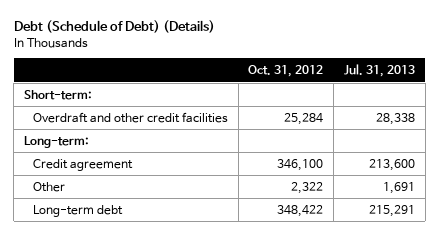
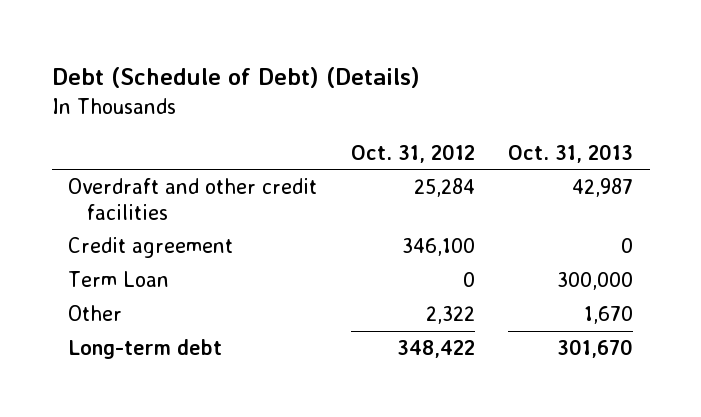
[343,64,415,78] Jul. 31, 2013 -> none
none -> [507,143,633,163] Oct. 31, 2013
[23,89,92,100] Short-term: -> none
[23,135,89,148] Long-term: -> none
none -> [68,271,170,288] Term Loan

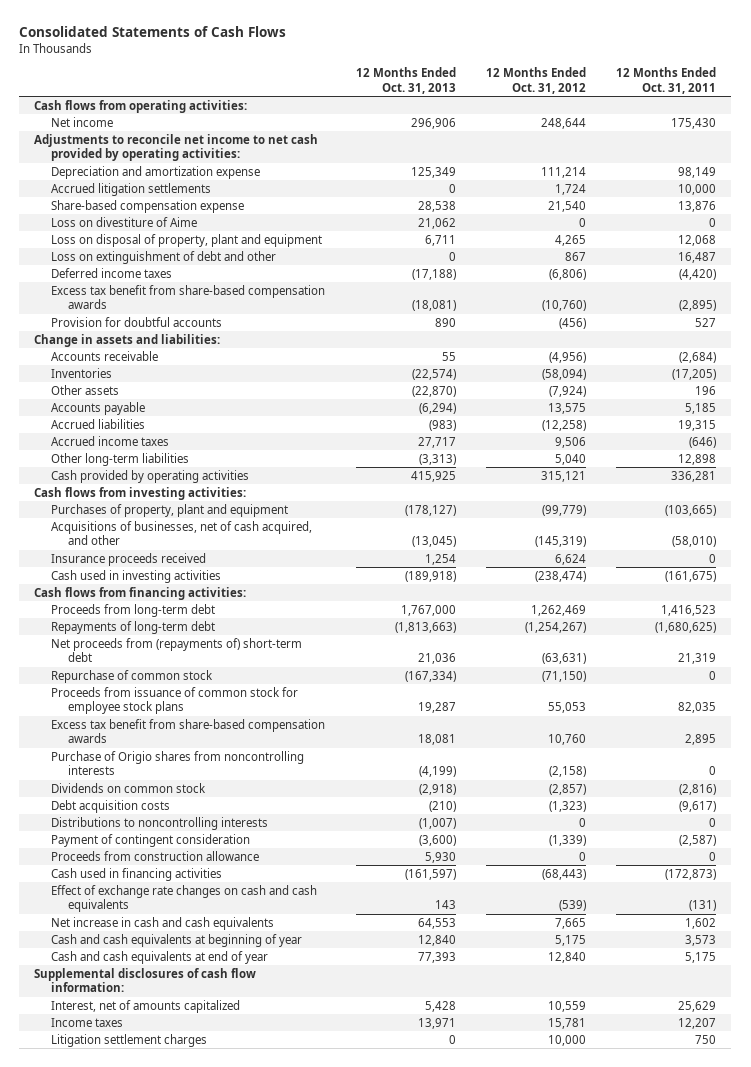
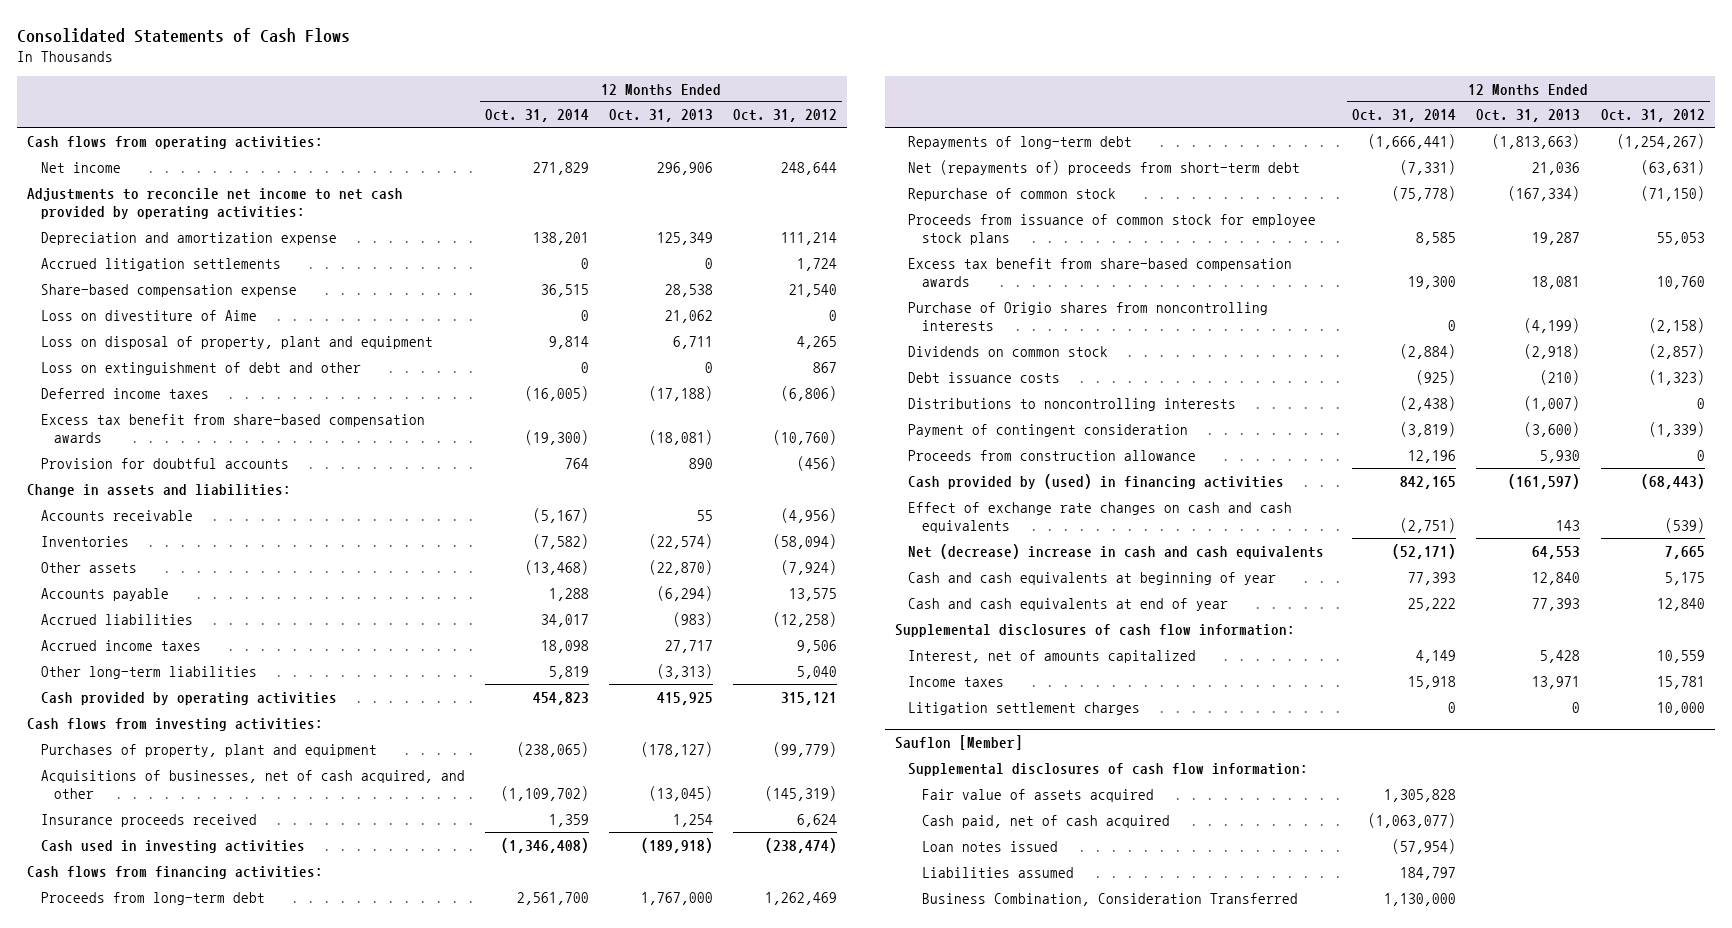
[616,66,717,94] 12 Months Ended Oct. 31, 2011 -> none
none -> [484,109,589,123] Oct. 31, 2014
[51,637,303,663] Net proceeds from (repayments of) short-term debt -> [908,159,1301,175] Net (repayments of) proceeds from short-term debt
[51,799,171,813] Debt acquisition costs -> [908,371,1061,383] Debt issuance costs
[51,867,223,881] Cash used in financing activities -> [908,473,1285,489] Cash provided by (used) in financing activities
[51,916,275,930] Net increase in cash and cash equivalents -> [908,543,1325,559] Net (decrease) increase in cash and cash equivalents
none -> [894,734,1023,750] Sauflon [Member]
none -> [908,762,1309,776] Supplemental disclosures of cash flow information:
none -> [921,788,1154,802] Fair value of assets acquired
none -> [921,814,1170,828] Cash paid, net of cash acquired
none -> [921,840,1058,852] Loan notes issued
none -> [921,866,1074,878] Liabilities assumed
none -> [921,892,1298,906] Business Combination, Consideration Transferred

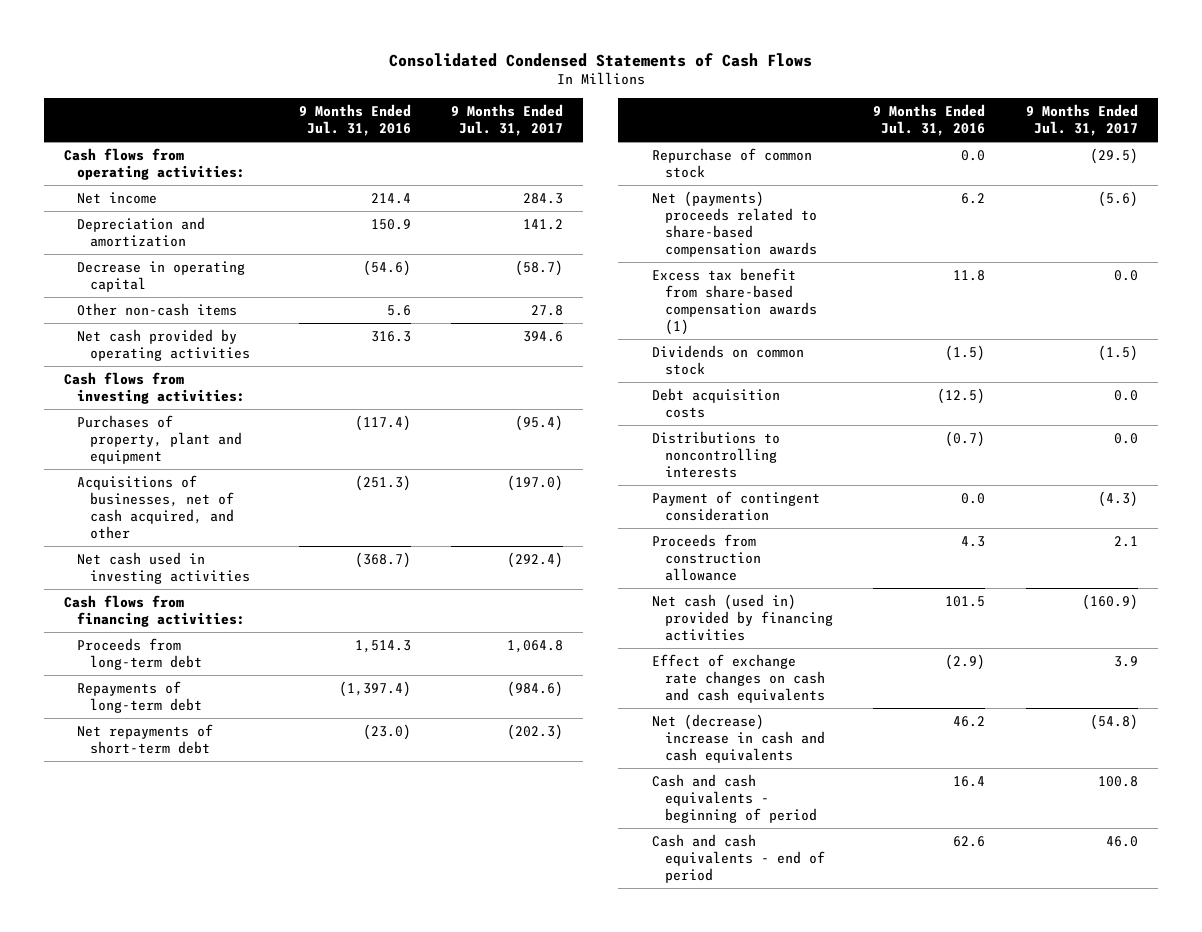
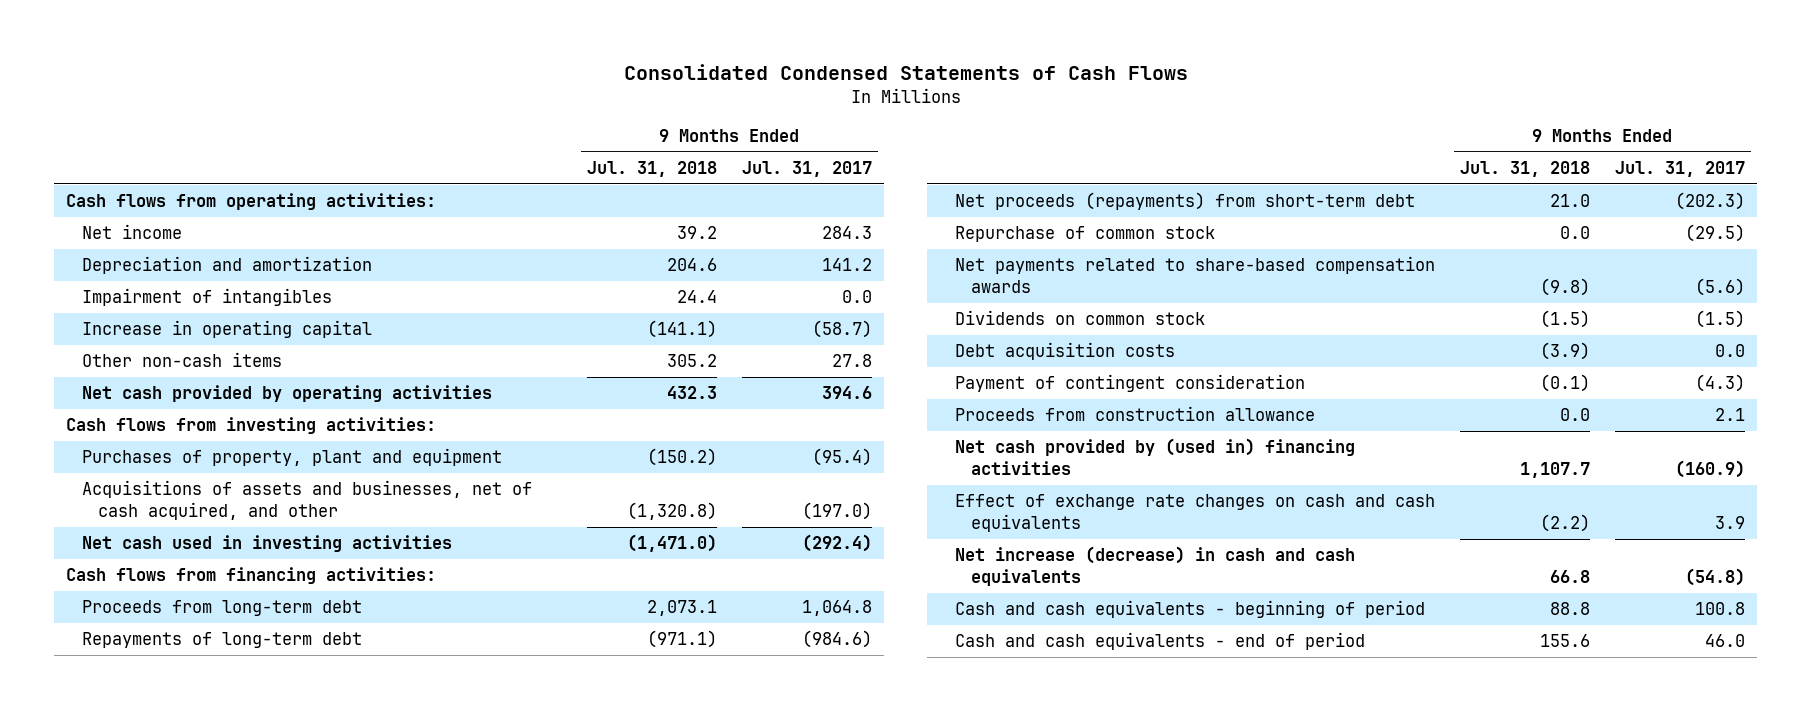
[298,104,411,137] 9 Months Ended Jul. 31, 2016 -> none
none -> [586,160,717,177] Jul. 31, 2018
none -> [81,288,332,307] Impairment of intangibles
[77,260,246,292] Decrease in operating capital -> [81,320,372,339] Increase in operating capital
[77,474,235,540] Acquisitions of businesses, net of cash acquired, and other -> [81,480,532,520] Acquisitions of assets and businesses, net of cash acquired, and other
[77,723,214,754] Net repayments of short-term debt -> [954,192,1415,211] Net proceeds (repayments) from short-term debt
[651,267,817,336] Excess tax benefit from share-based compensation awards (1) -> none
[651,190,817,258] Net (payments) proceeds related to share-based compensation awards -> [954,256,1435,293] Net payments related to share-based compensation awards
[651,430,780,479] Distributions to noncontrolling interests -> none
[651,593,833,642] Net cash (used in) provided by financing activities -> [954,438,1355,475] Net cash provided by (used in) financing activities
[651,713,825,764] Net (decrease) increase in cash and cash equivalents -> [954,546,1355,586] Net increase (decrease) in cash and cash equivalents

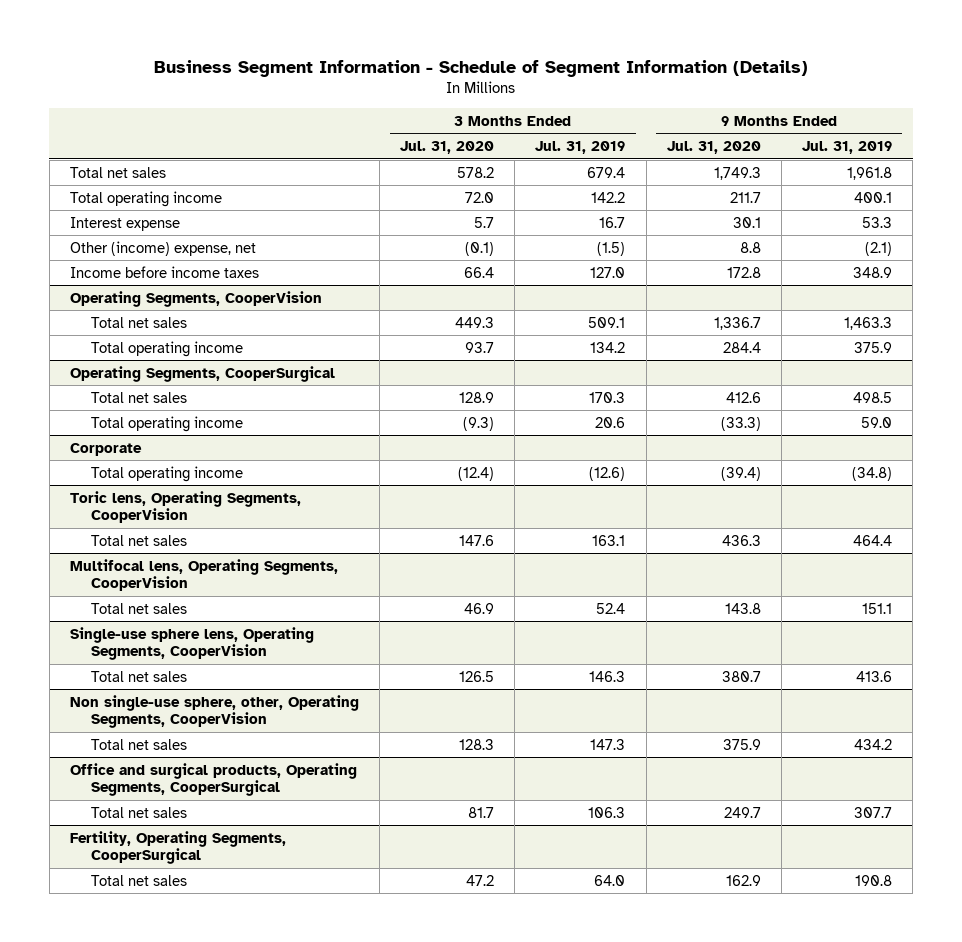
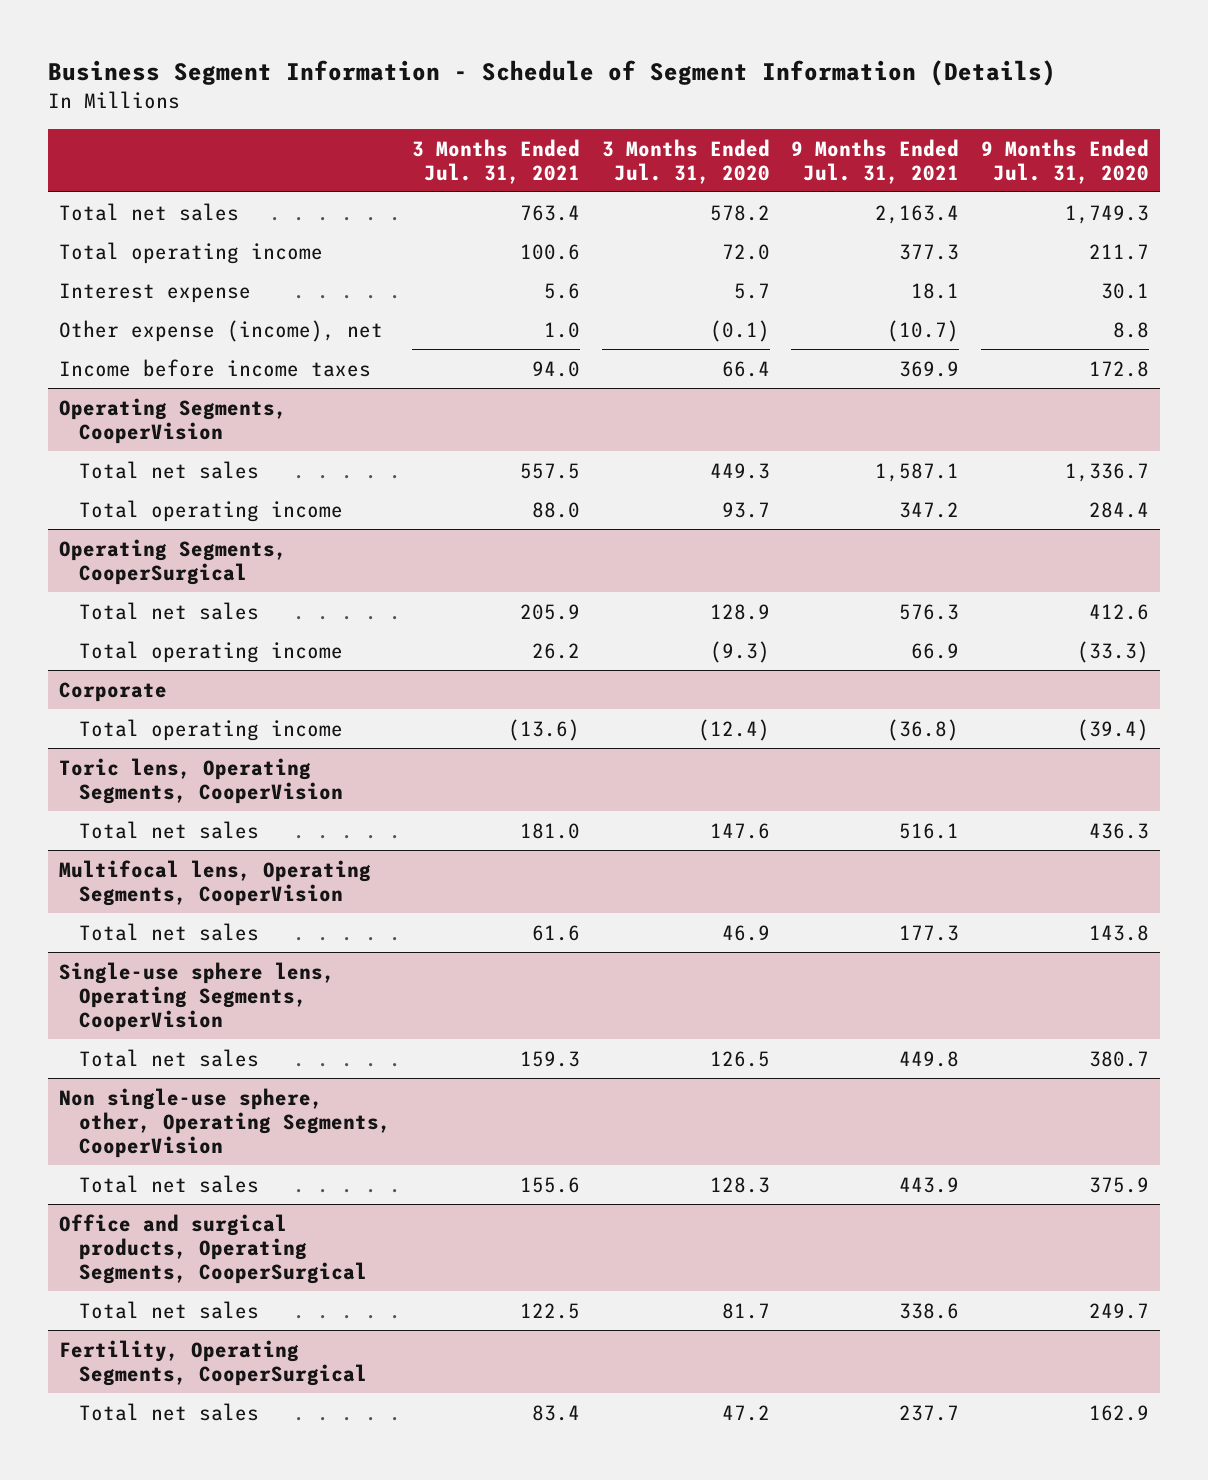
[535,141,626,155] Jul. 31, 2019 -> none
[802,141,893,155] Jul. 31, 2019 -> none
none -> [412,138,581,184] 3 Months Ended Jul. 31, 2021
none -> [791,138,960,184] 9 Months Ended Jul. 31, 2021
[69,240,256,256] Other (income) expense, net -> [58,319,383,342] Other expense (income), net

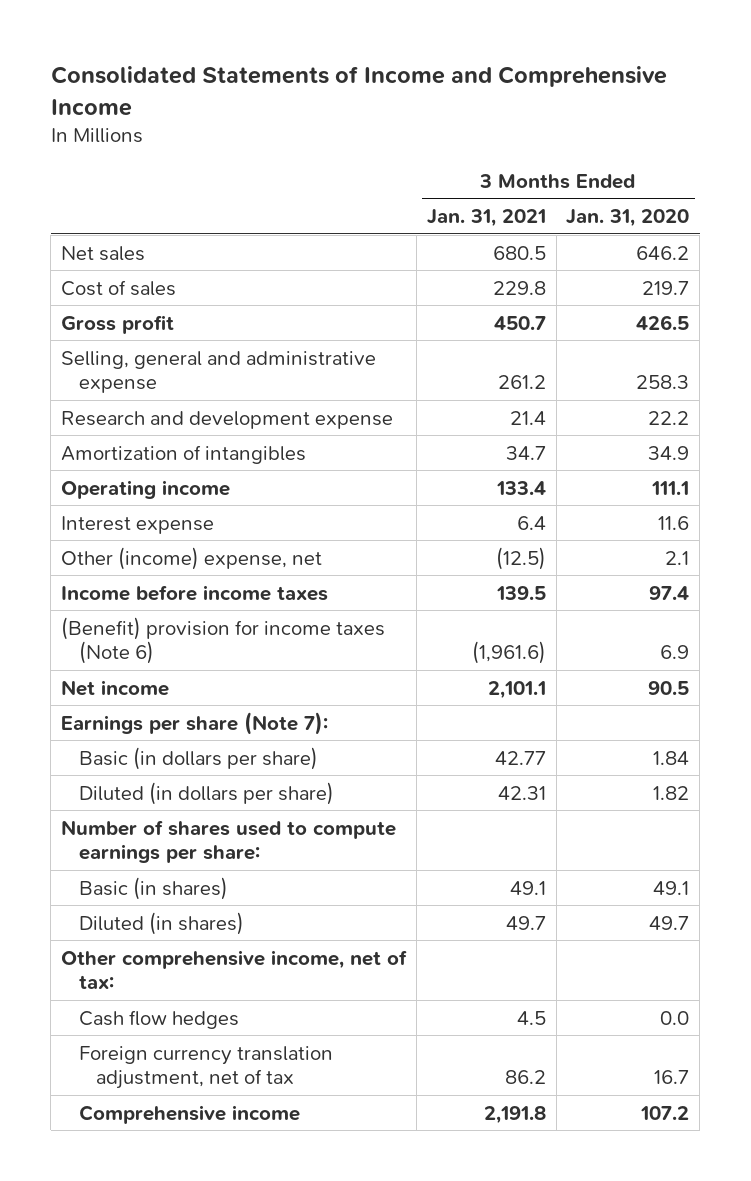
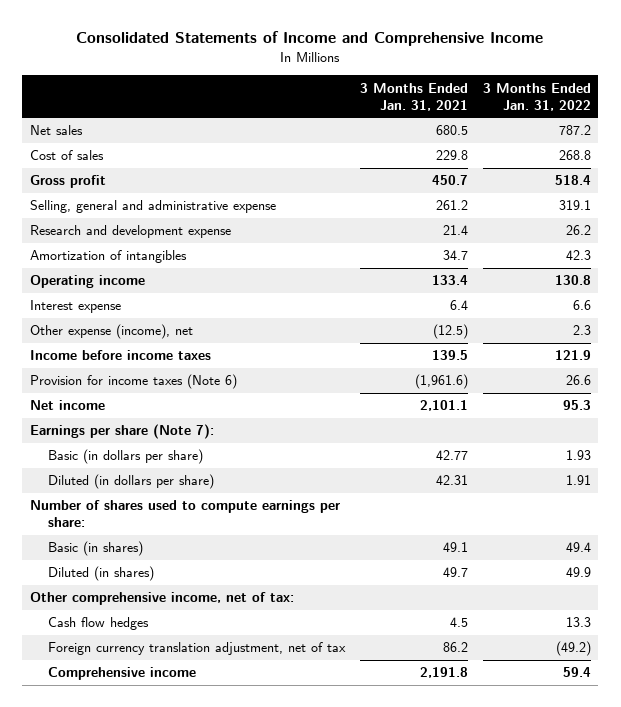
[566,209,690,228] Jan. 31, 2020 -> none
none -> [482,82,591,111] 3 Months Ended Jan. 31, 2022
[61,546,323,570] Other (income) expense, net -> [29,324,193,340] Other expense (income), net
[61,616,386,665] (Benefit) provision for income taxes (Note 6) -> [29,374,237,390] Provision for income taxes (Note 6)

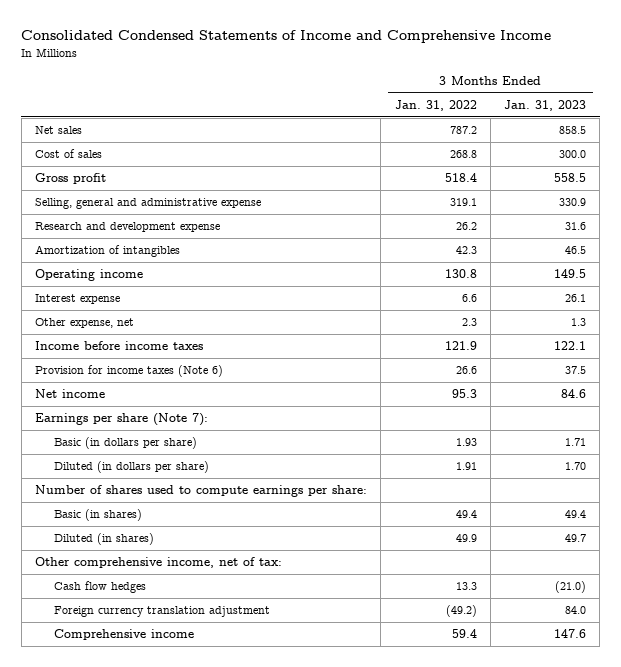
[76,31,544,47] Consolidated Statements of Income and Comprehensive Income -> [21,30,552,44] Consolidated Condensed Statements of Income and Comprehensive Income
[359,82,468,111] 3 Months Ended Jan. 31, 2021 -> none
none -> [504,100,587,112] Jan. 31, 2023
[29,324,193,340] Other expense (income), net -> [35,318,135,329] Other expense, net
[47,642,346,656] Foreign currency translation adjustment, net of tax -> [53,606,270,618] Foreign currency translation adjustment

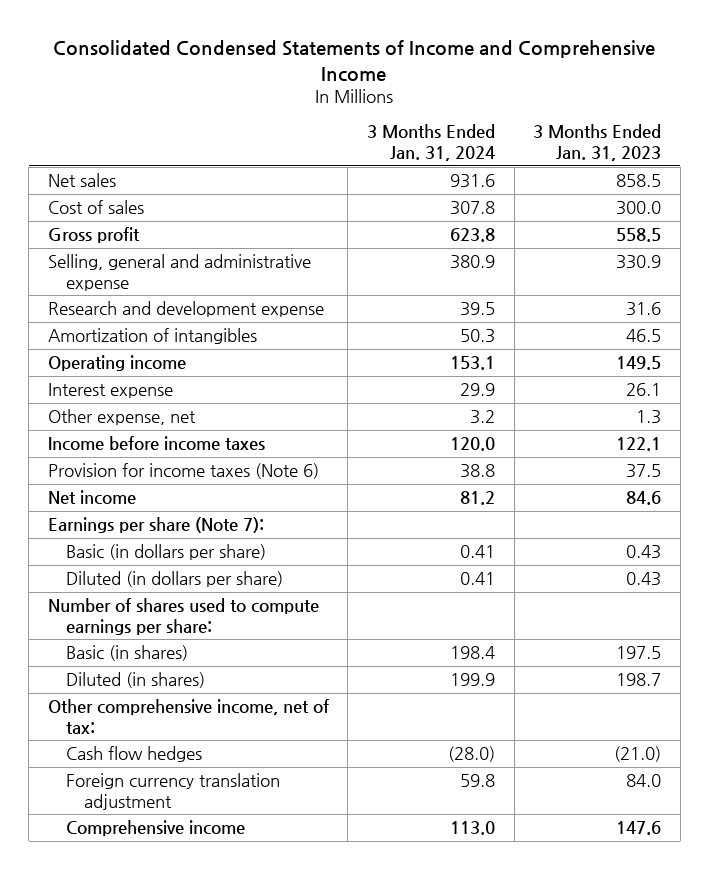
[394,100,477,112] Jan. 31, 2022 -> none
none -> [366,124,495,161] 3 Months Ended Jan. 31, 2024
[565,438,587,447] 1.71 -> [626,545,662,560] 0.43
[565,462,587,471] 1.70 -> [626,572,662,587] 0.43
[565,510,587,519] 49.4 -> [616,646,662,660] 197.5
[565,534,587,543] 49.7 -> [616,673,662,687] 198.7

